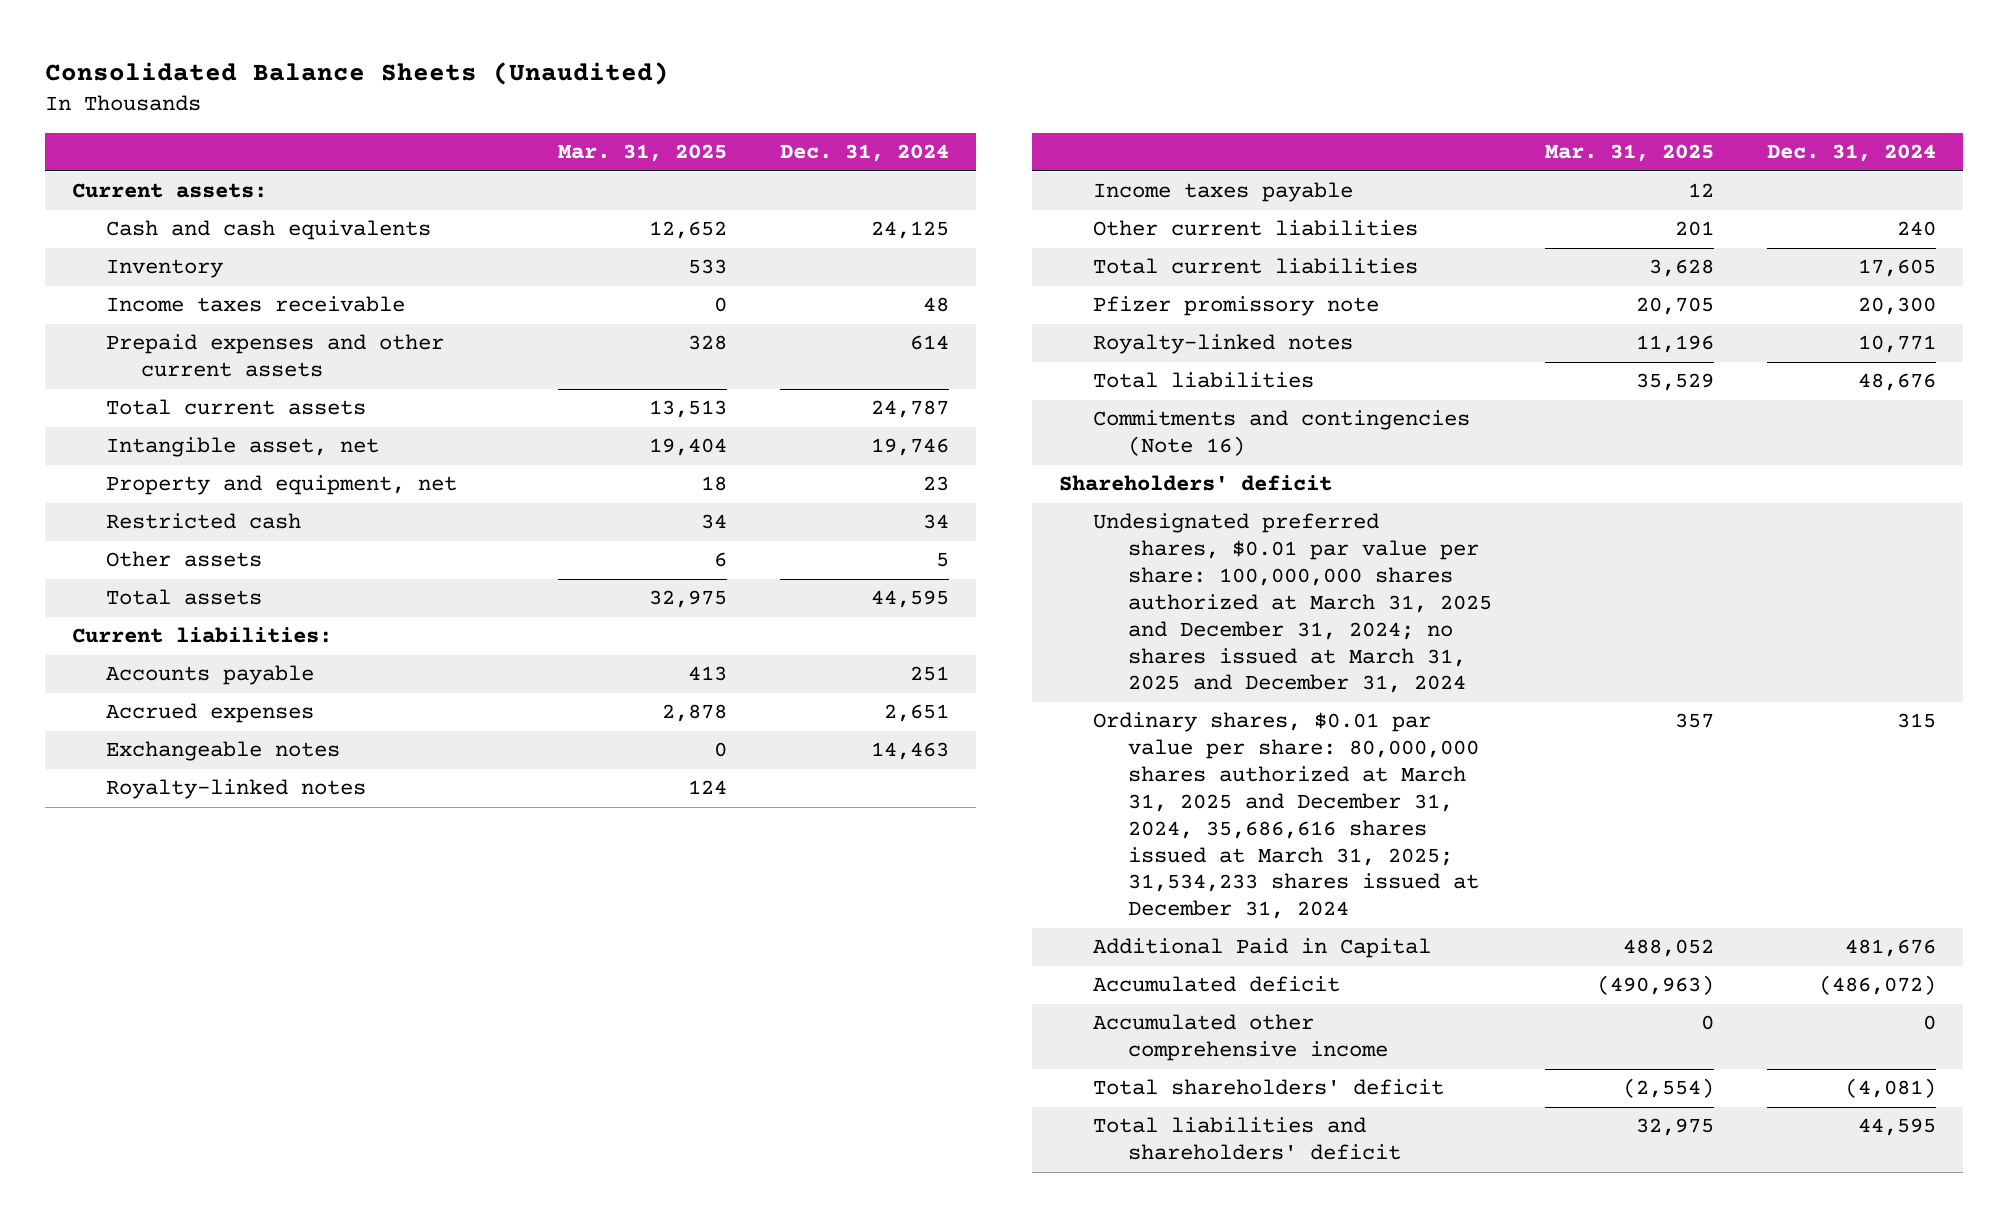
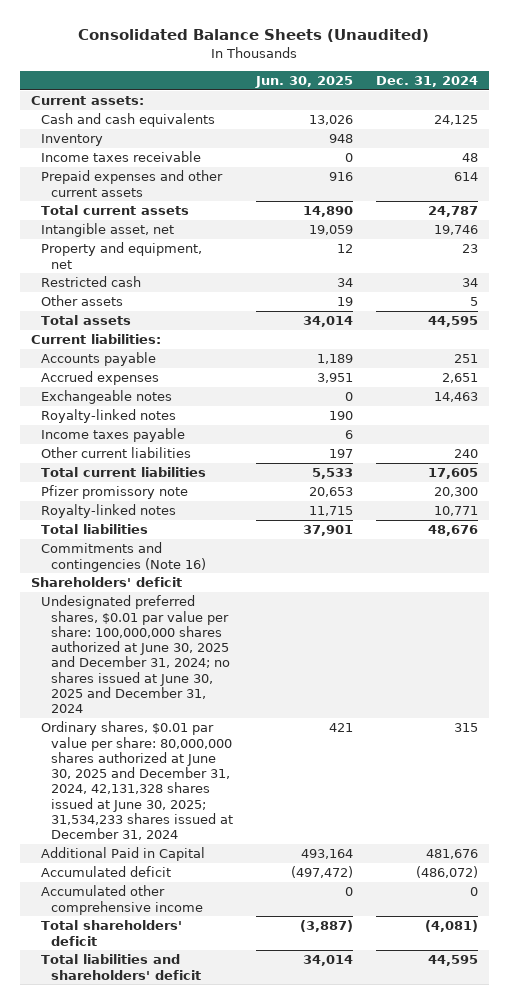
[558,144,728,163] Mar. 31, 2025 -> none
none -> [254,76,353,89] Jun. 30, 2025
[1093,513,1493,694] Undesignated preferred shares, $0.01 par value per share: 100,000,000 shares authorized at March 31, 2025 and December 31, 2024; no shares issued at March 31, 2025 and December 31, 2024 -> [41,595,230,714] Undesignated preferred shares, $0.01 par value per share: 100,000,000 shares authorized at June 30, 2025 and December 31, 2024; no shares issued at June 30, 2025 and December 31, 2024
[1093,712,1480,920] Ordinary shares, $0.01 par value per share: 80,000,000 shares authorized at March 31, 2025 and December 31, 2024, 35,686,616 shares issued at March 31, 2025; 31,534,233 shares issued at December 31, 2024 -> [41,721,233,841] Ordinary shares, $0.01 par value per share: 80,000,000 shares authorized at June 30, 2025 and December 31, 2024, 42,131,328 shares issued at June 30, 2025; 31,534,233 shares issued at December 31, 2024

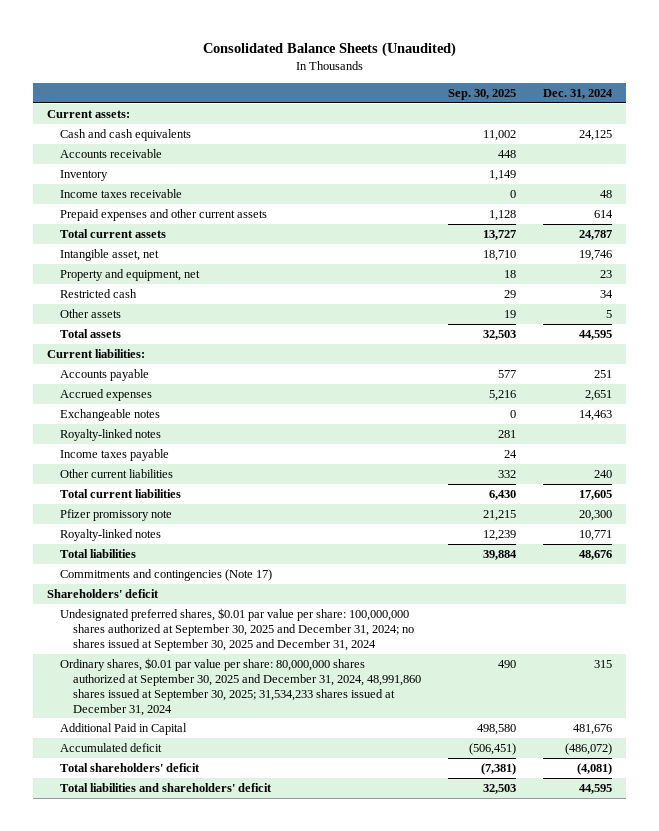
[254,76,353,89] Jun. 30, 2025 -> none
none -> [448,88,517,100] Sep. 30, 2025
none -> [59,149,162,159] Accounts receivable
[41,542,206,572] Commitments and contingencies (Note 16) -> [59,569,272,582] Commitments and contingencies (Note 17)
[41,595,230,714] Undesignated preferred shares, $0.01 par value per share: 100,000,000 shares authorized at June 30, 2025 and December 31, 2024; no shares issued at June 30, 2025 and December 31, 2024 -> [59,608,414,651] Undesignated preferred shares, $0.01 par value per share: 100,000,000 shares authorized at September 30, 2025 and December 31, 2024; no shares issued at September 30, 2025 and December 31, 2024
[41,721,233,841] Ordinary shares, $0.01 par value per share: 80,000,000 shares authorized at June 30, 2025 and December 31, 2024, 42,131,328 shares issued at June 30, 2025; 31,534,233 shares issued at December 31, 2024 -> [59,658,421,716] Ordinary shares, $0.01 par value per share: 80,000,000 shares authorized at September 30, 2025 and December 31, 2024, 48,991,860 shares issued at September 30, 2025; 31,534,233 shares issued at December 31, 2024
[41,885,203,915] Accumulated other comprehensive income -> none

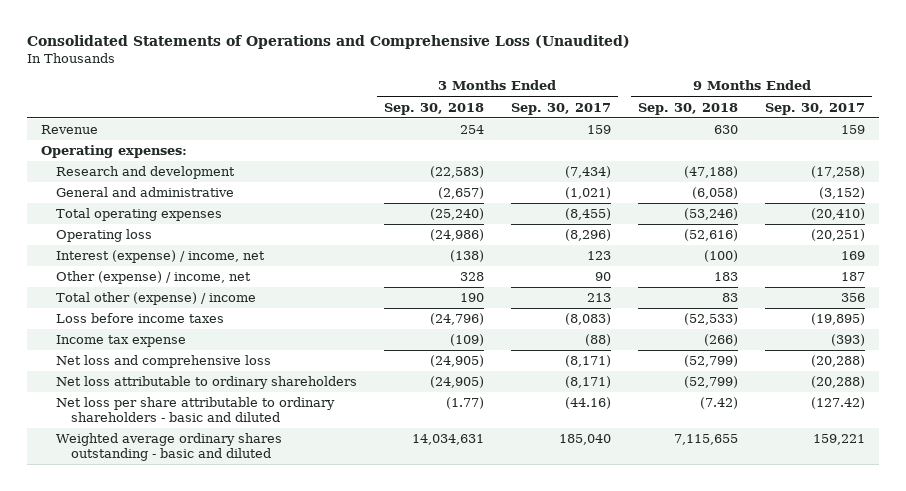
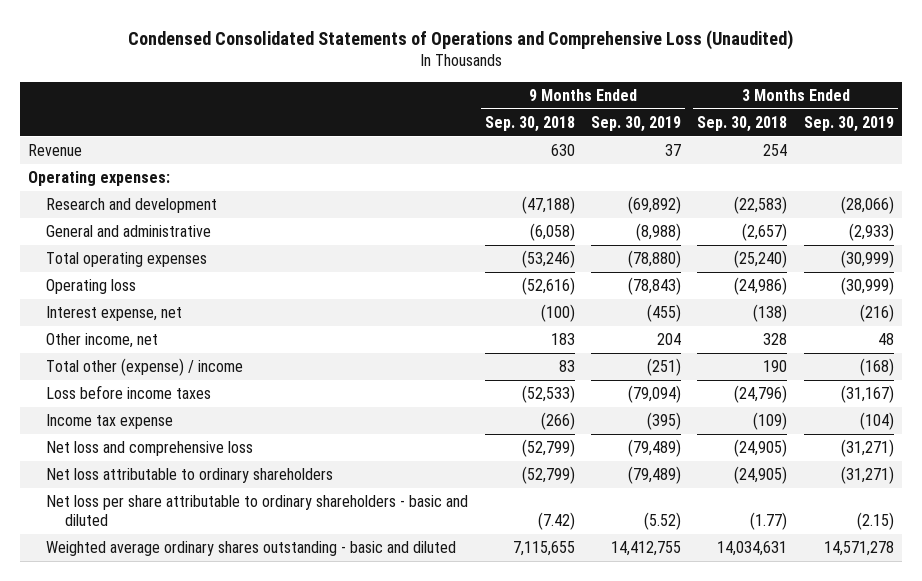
[27,35,631,50] Consolidated Statements of Operations and Comprehensive Loss (Unaudited) -> [128,29,794,50] Condensed Consolidated Statements of Operations and Comprehensive Loss (Unaudited)
[510,102,611,115] Sep. 30, 2017 -> none
[765,102,866,115] Sep. 30, 2017 -> none
none -> [591,115,682,132] Sep. 30, 2019
none -> [803,115,894,132] Sep. 30, 2019
[55,250,265,264] Interest (expense) / income, net -> [46,306,183,322] Interest expense, net
[55,271,251,285] Other (expense) / income, net -> [46,333,159,349] Other income, net

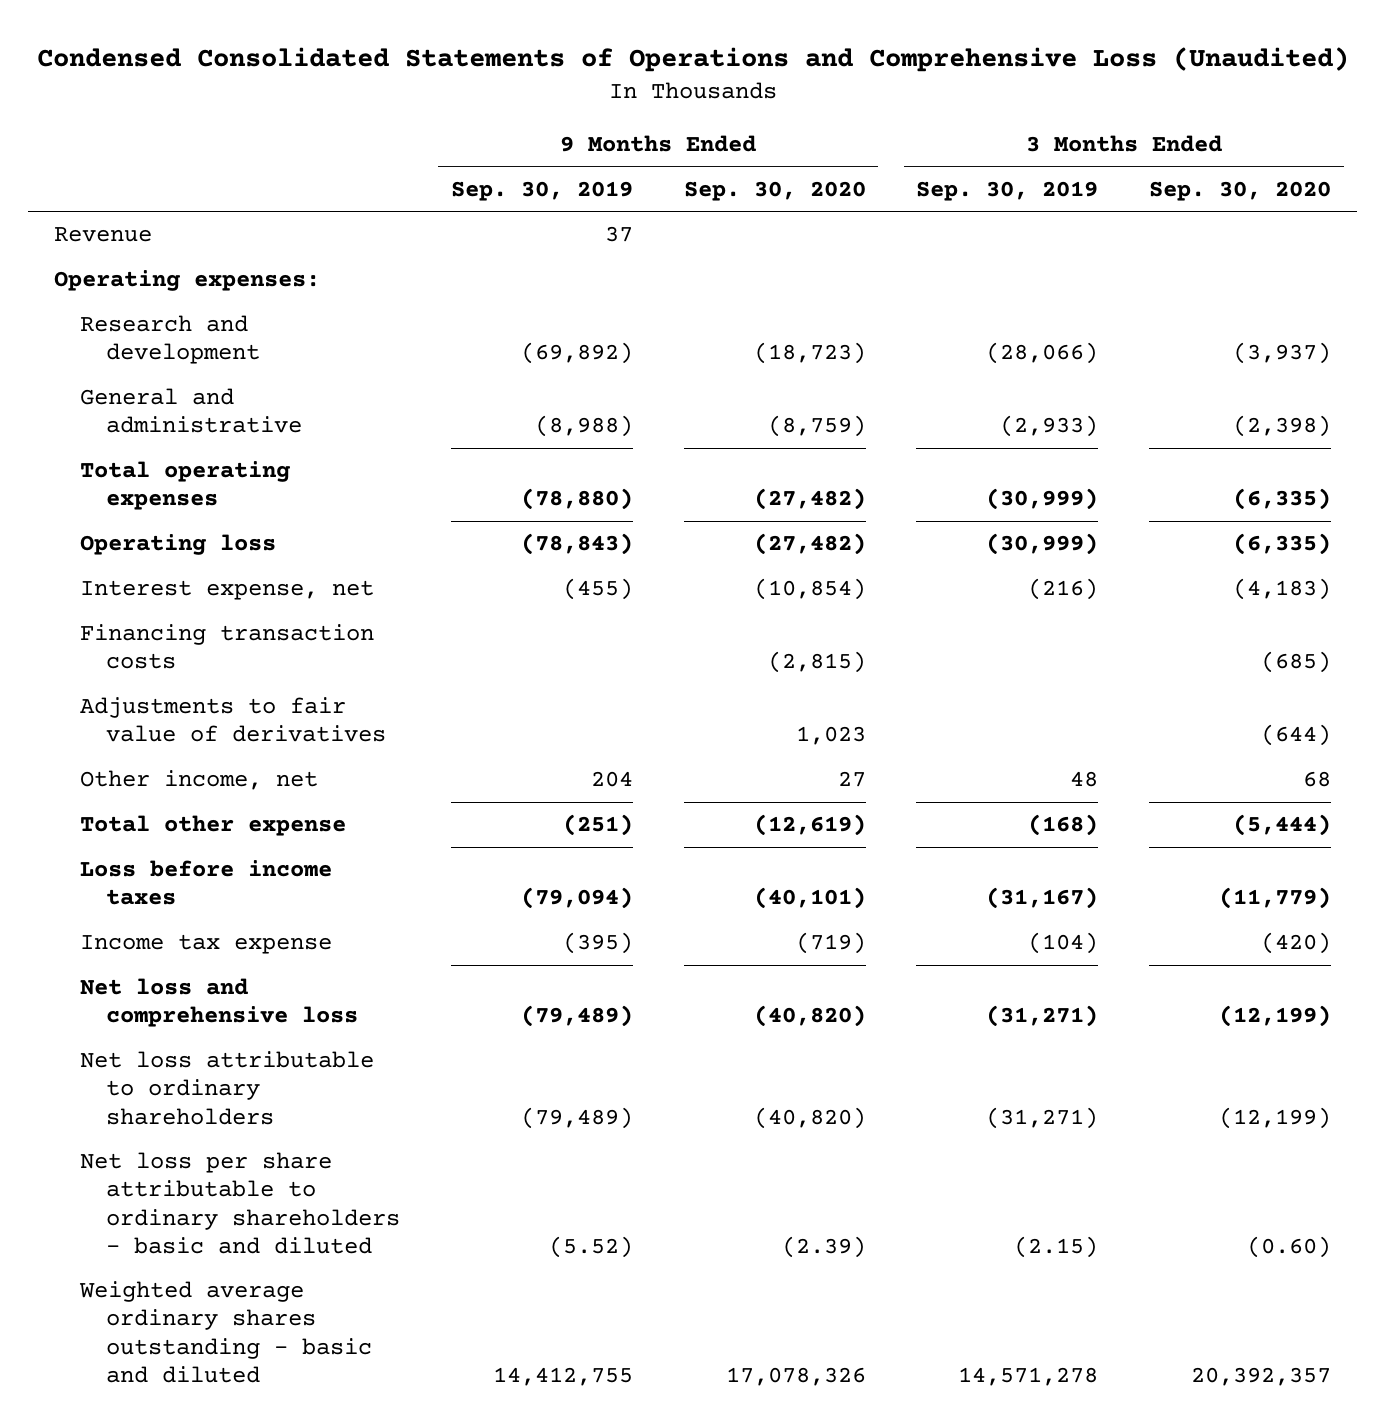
[484,115,575,132] Sep. 30, 2018 -> none
[697,115,788,132] Sep. 30, 2018 -> none
none -> [683,180,866,201] Sep. 30, 2020
none -> [1149,180,1332,201] Sep. 30, 2020
none -> [79,624,374,670] Financing transaction costs
none -> [79,697,386,743] Adjustments to fair value of derivatives
[46,358,244,377] Total other (expense) / income -> [79,815,346,837] Total other expense

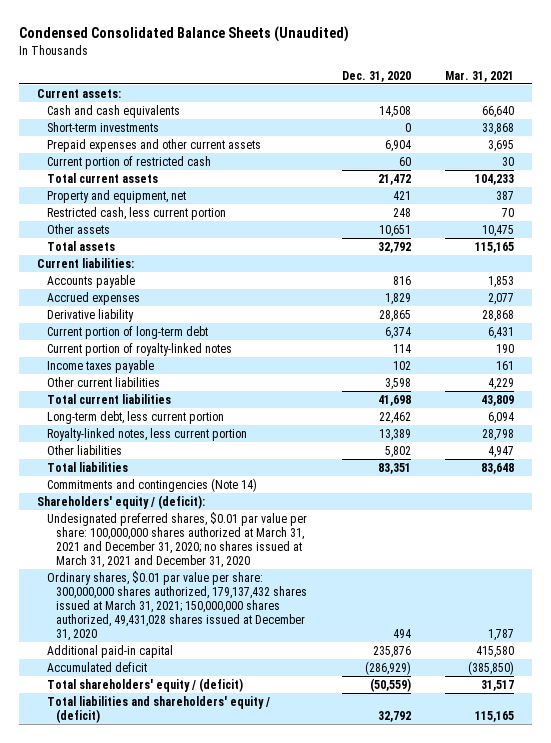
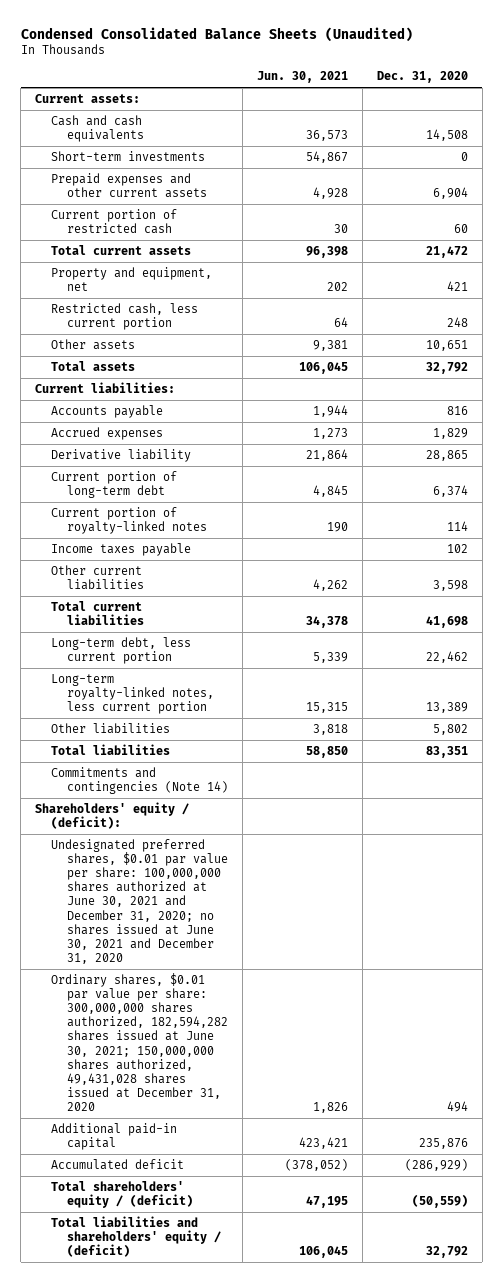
[445,70,515,82] Mar. 31, 2021 -> none
none -> [257,71,349,84] Jun. 30, 2021
[46,427,247,441] Royalty-linked notes, less current portion -> [51,673,215,715] Long-term royalty-linked notes, less current portion
[46,511,307,568] Undesignated preferred shares, $0.01 par value per share: 100,000,000 shares authorized at March 31, 2021 and December 31, 2020; no shares issued at March 31, 2021 and December 31, 2020 -> [51,838,229,965] Undesignated preferred shares, $0.01 par value per share: 100,000,000 shares authorized at June 30, 2021 and December 31, 2020; no shares issued at June 30, 2021 and December 31, 2020
[46,570,308,642] Ordinary shares, $0.01 par value per share: 300,000,000 shares authorized, 179,137,432 shares issued at March 31, 2021; 150,000,000 shares authorized, 49,431,028 shares issued at December 31, 2020 -> [51,972,229,1112] Ordinary shares, $0.01 par value per share: 300,000,000 shares authorized, 182,594,282 shares issued at June 30, 2021; 150,000,000 shares authorized, 49,431,028 shares issued at December 31, 2020

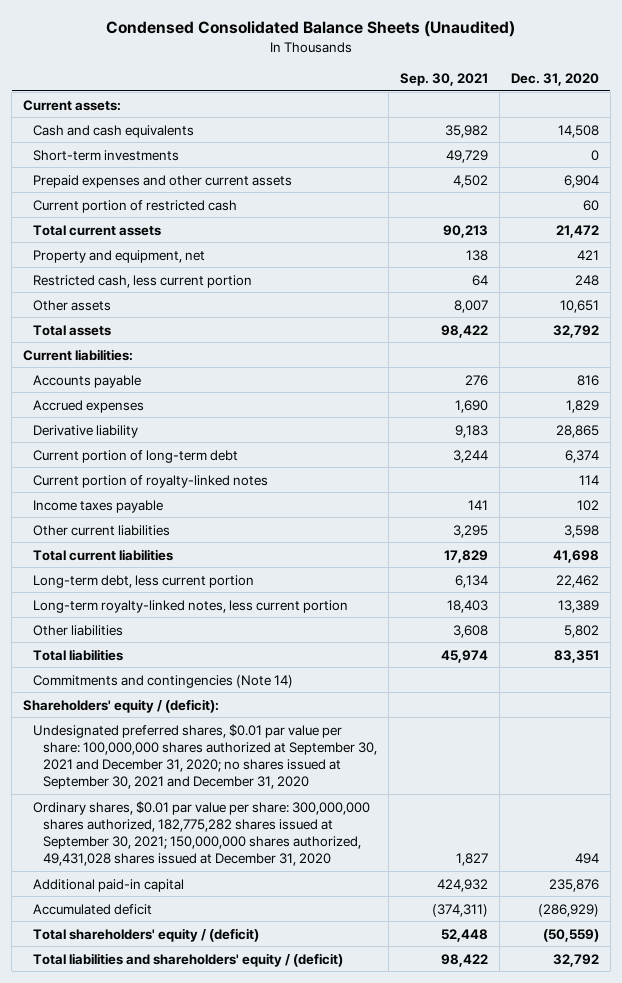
[257,71,349,84] Jun. 30, 2021 -> none
none -> [399,72,488,86] Sep. 30, 2021
[51,838,229,965] Undesignated preferred shares, $0.01 par value per share: 100,000,000 shares authorized at June 30, 2021 and December 31, 2020; no shares issued at June 30, 2021 and December 31, 2020 -> [33,723,378,789] Undesignated preferred shares, $0.01 par value per share: 100,000,000 shares authorized at September 30, 2021 and December 31, 2020; no shares issued at September 30, 2021 and December 31, 2020
[51,972,229,1112] Ordinary shares, $0.01 par value per share: 300,000,000 shares authorized, 182,594,282 shares issued at June 30, 2021; 150,000,000 shares authorized, 49,431,028 shares issued at December 31, 2020 -> [33,800,371,866] Ordinary shares, $0.01 par value per share: 300,000,000 shares authorized, 182,775,282 shares issued at September 30, 2021; 150,000,000 shares authorized, 49,431,028 shares issued at December 31, 2020

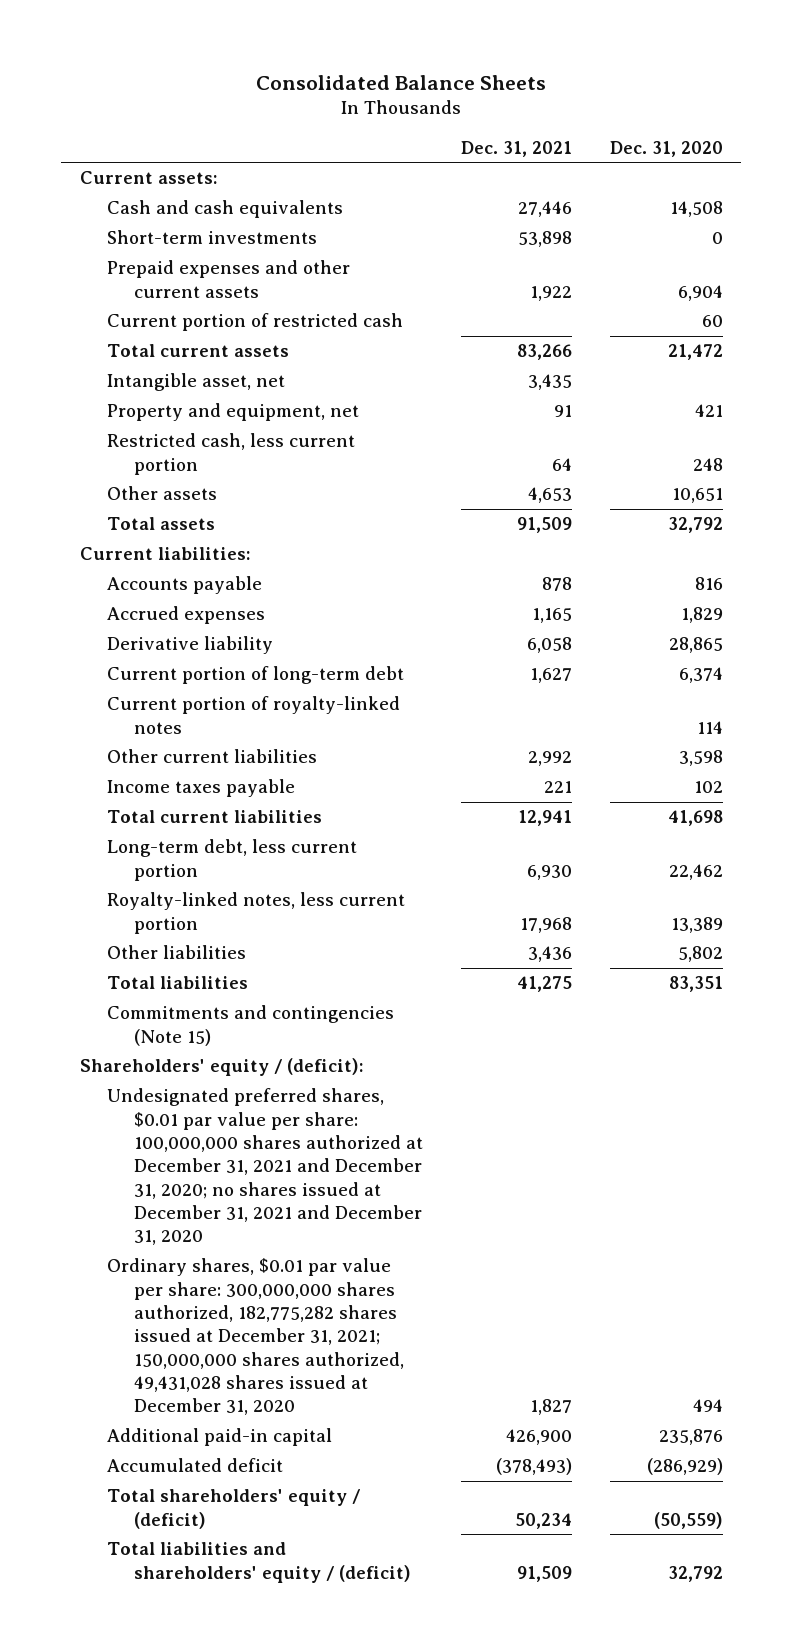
[106,21,516,38] Condensed Consolidated Balance Sheets (Unaudited) -> [256,74,547,90] Consolidated Balance Sheets
[399,72,488,86] Sep. 30, 2021 -> none
none -> [460,140,572,157] Dec. 31, 2021
none -> [107,373,286,392] Intangible asset, net
[33,499,164,513] Income taxes payable -> [107,779,296,798] Income taxes payable
[33,599,349,613] Long-term royalty-linked notes, less current portion -> [107,892,406,934] Royalty-linked notes, less current portion
[33,674,294,688] Commitments and contingencies (Note 14) -> [107,1005,395,1046] Commitments and contingencies (Note 15)
[33,723,378,789] Undesignated preferred shares, $0.01 par value per share: 100,000,000 shares authorized at September 30, 2021 and December 31, 2020; no shares issued at September 30, 2021 and December 31, 2020 -> [107,1088,424,1246] Undesignated preferred shares, $0.01 par value per share: 100,000,000 shares authorized at December 31, 2021 and December 31, 2020; no shares issued at December 31, 2021 and December 31, 2020
[33,800,371,866] Ordinary shares, $0.01 par value per share: 300,000,000 shares authorized, 182,775,282 shares issued at September 30, 2021; 150,000,000 shares authorized, 49,431,028 shares issued at December 31, 2020 -> [107,1258,405,1416] Ordinary shares, $0.01 par value per share: 300,000,000 shares authorized, 182,775,282 shares issued at December 31, 2021; 150,000,000 shares authorized, 49,431,028 shares issued at December 31, 2020

